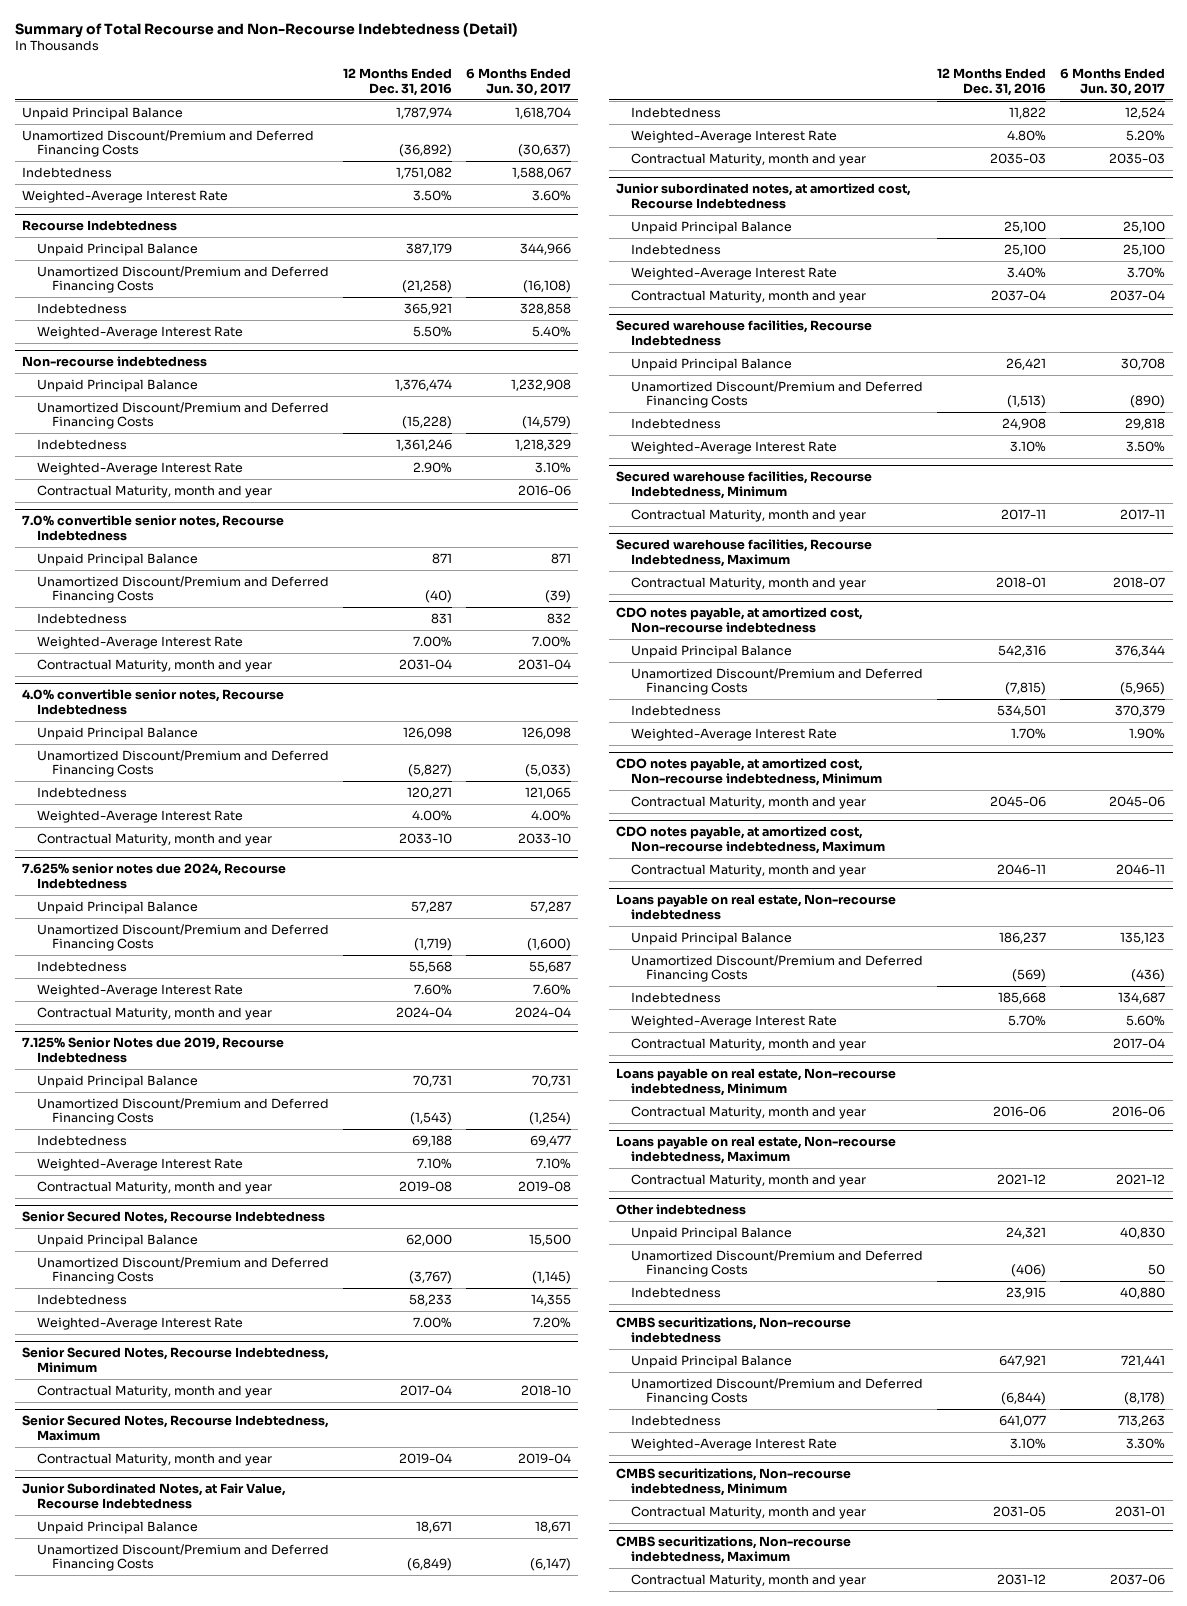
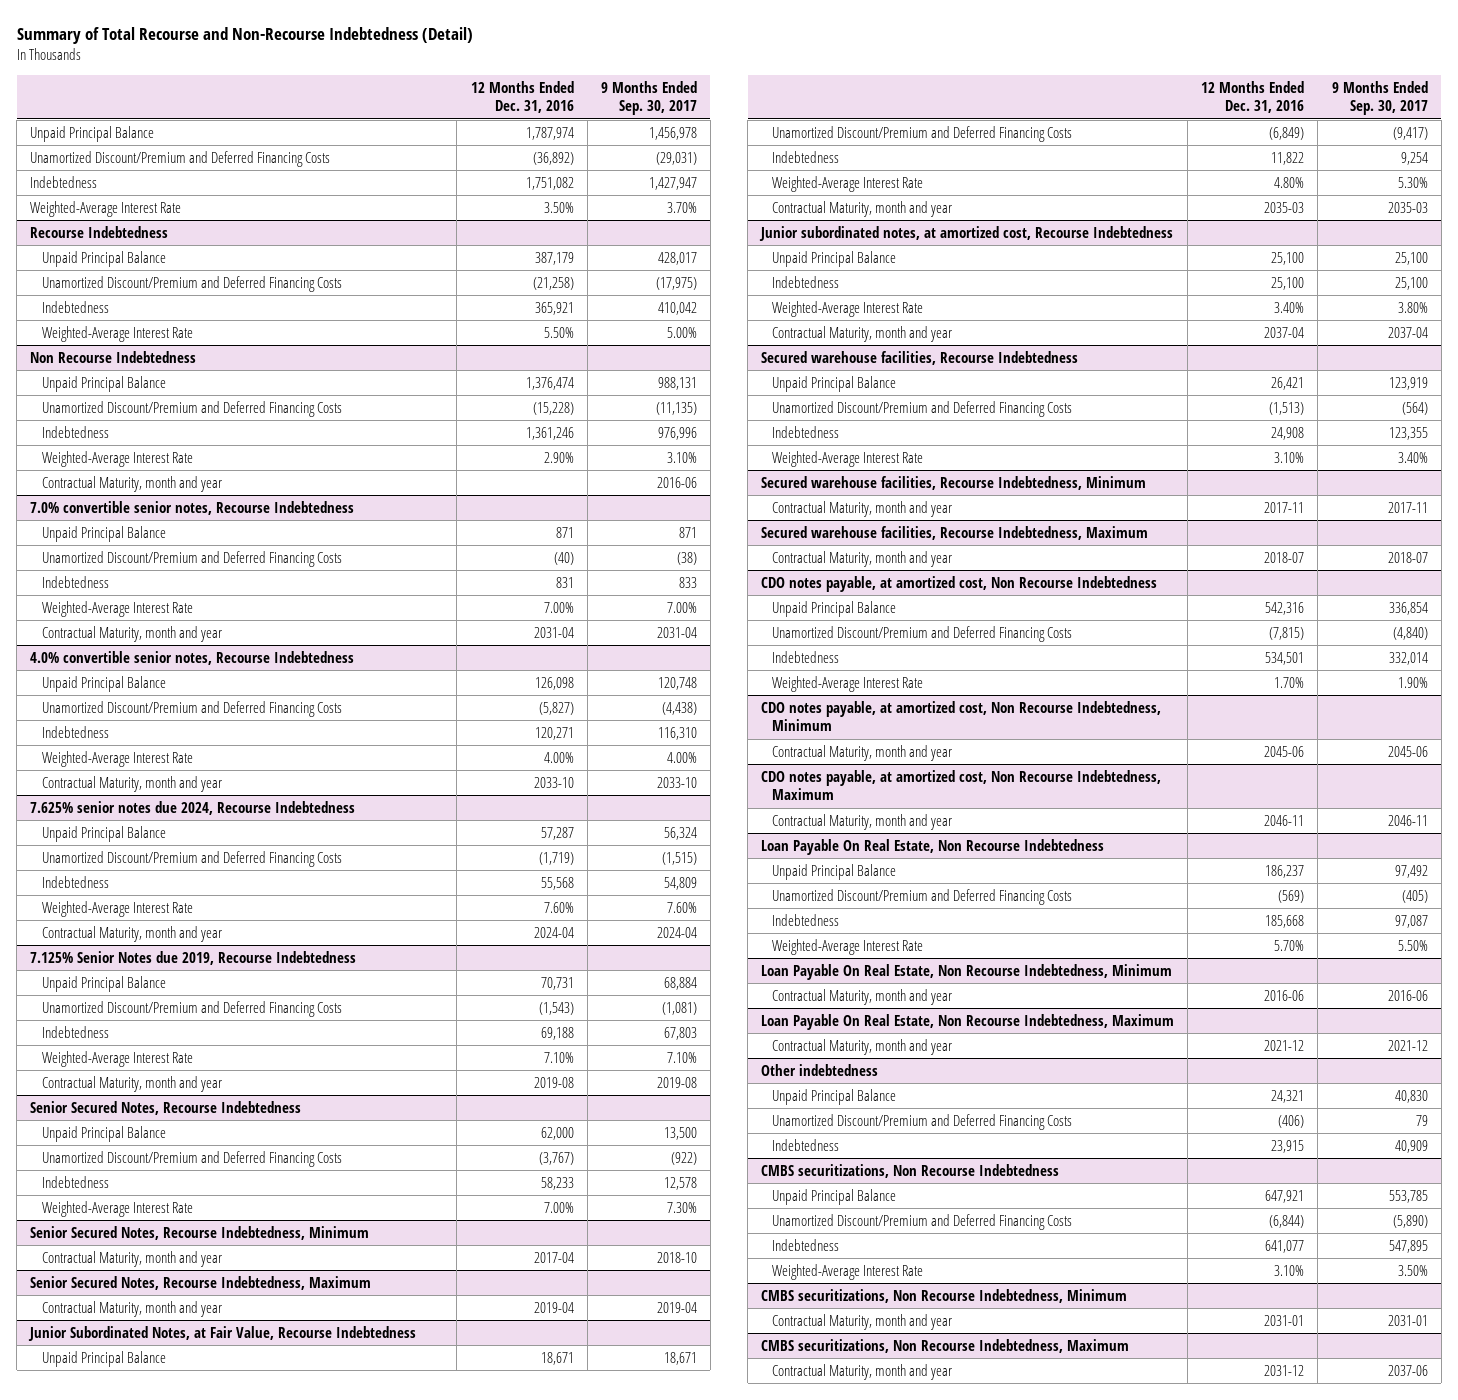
[466,68,572,96] 6 Months Ended Jun. 30, 2017 -> none
none -> [600,80,697,116] 9 Months Ended Sep. 30, 2017
[21,356,207,368] Non-recourse indebtedness -> [30,351,197,364] Non Recourse Indebtedness
[996,576,1047,588] 2018-01 -> [1264,552,1305,564] 2018-07
[615,607,863,633] CDO notes payable, at amortized cost, Non-recourse indebtedness -> [761,576,1158,593] CDO notes payable, at amortized cost, Non Recourse Indebtedness
[615,758,882,786] CDO notes payable, at amortized cost, Non-recourse indebtedness, Minimum -> [761,701,1162,732] CDO notes payable, at amortized cost, Non Recourse Indebtedness, Minimum
[615,826,885,854] CDO notes payable, at amortized cost, Non-recourse indebtedness, Maximum -> [761,770,1162,801] CDO notes payable, at amortized cost, Non Recourse Indebtedness, Maximum
[615,894,896,920] Loans payable on real estate, Non-recourse indebtedness -> [761,839,1105,856] Loan Payable On Real Estate, Non Recourse Indebtedness
[630,1037,866,1051] Contractual Maturity, month and year -> none
[615,1068,896,1096] Loans payable on real estate, Non-recourse indebtedness, Minimum -> [761,964,1173,981] Loan Payable On Real Estate, Non Recourse Indebtedness, Minimum
[615,1136,896,1164] Loans payable on real estate, Non-recourse indebtedness, Maximum -> [761,1014,1175,1031] Loan Payable On Real Estate, Non Recourse Indebtedness, Maximum
[615,1317,851,1343] CMBS securitizations, Non-recourse indebtedness -> [761,1164,1060,1179] CMBS securitizations, Non Recourse Indebtedness
[615,1468,851,1496] CMBS securitizations, Non-recourse indebtedness, Minimum -> [761,1289,1128,1304] CMBS securitizations, Non Recourse Indebtedness, Minimum
[993,1505,1047,1517] 2031-05 -> [1264,1315,1305,1327] 2031-01
[615,1536,851,1564] CMBS securitizations, Non-recourse indebtedness, Maximum -> [761,1339,1130,1354] CMBS securitizations, Non Recourse Indebtedness, Maximum

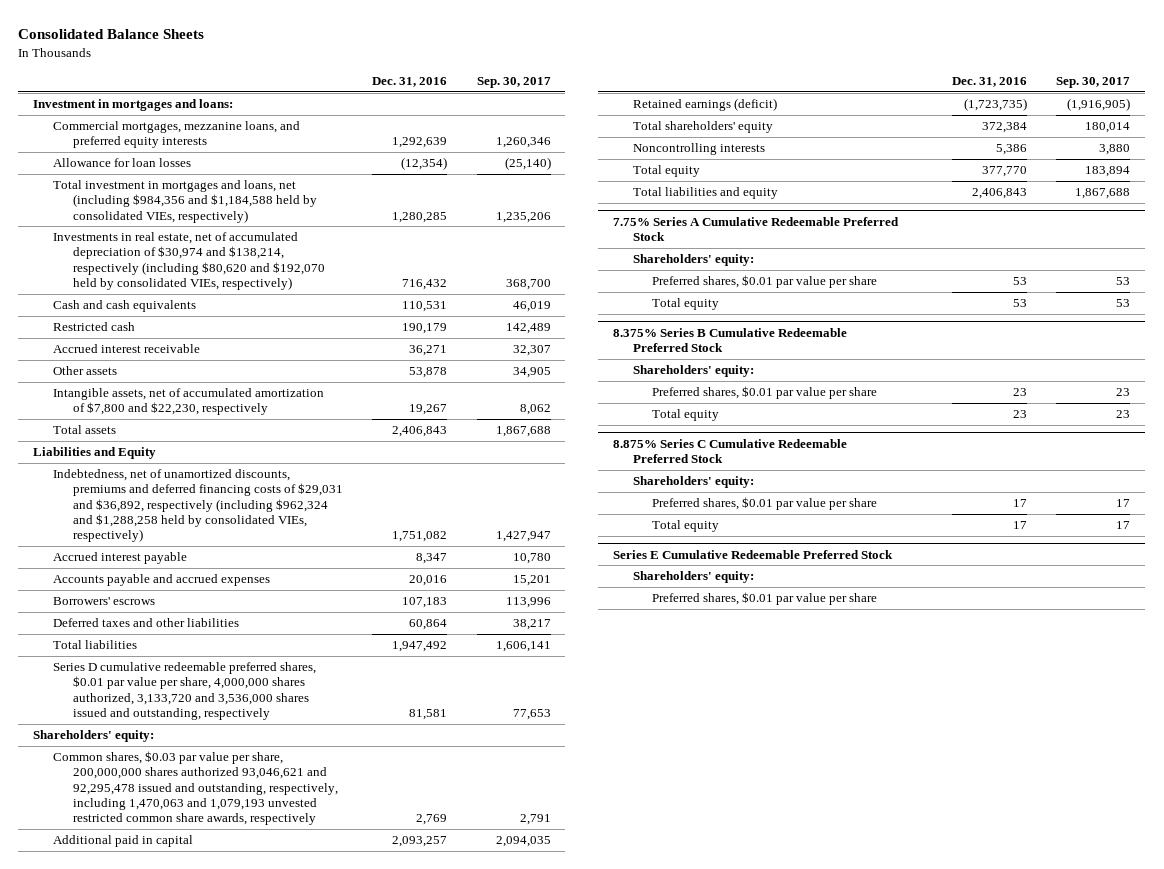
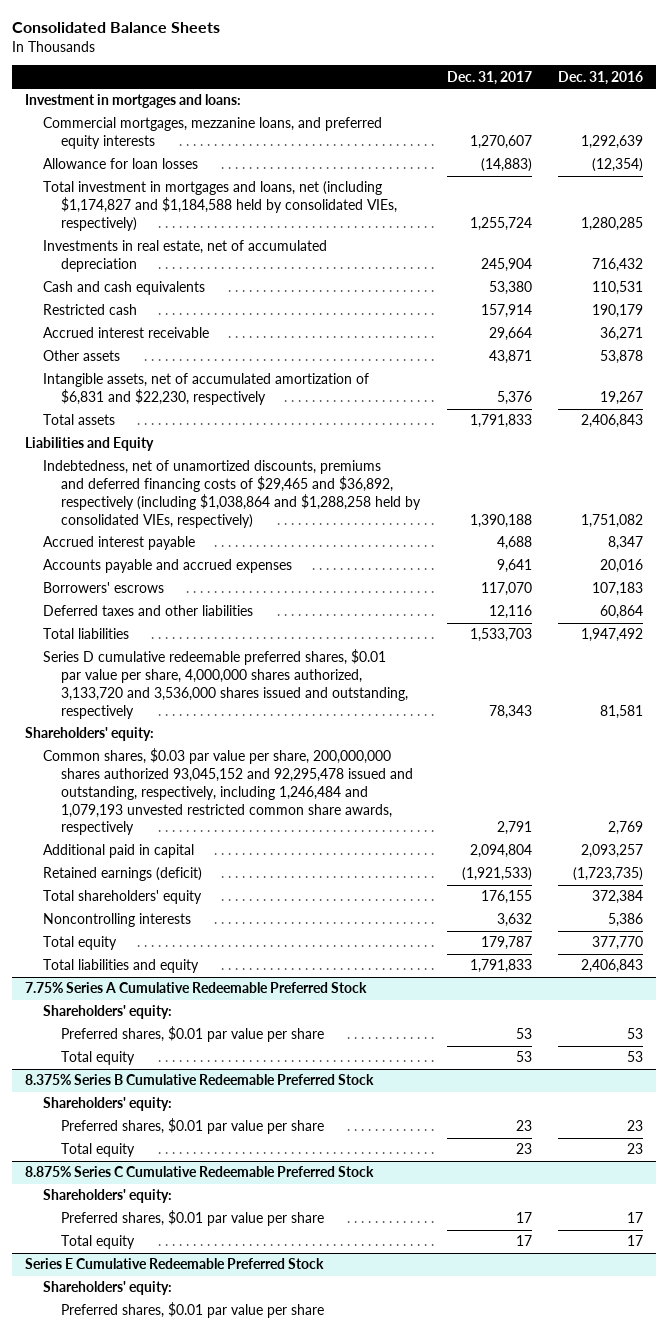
[476,76,551,88] Sep. 30, 2017 -> none
none -> [446,70,532,85] Dec. 31, 2017
[52,180,317,223] Total investment in mortgages and loans, net (including $984,356 and $1,184,588 held by consolidated VIEs, respectively) -> [43,181,398,231] Total investment in mortgages and loans, net (including $1,174,827 and $1,184,588 held by consolidated VIEs, respectively)
[52,232,325,291] Investments in real estate, net of accumulated depreciation of $30,974 and $138,214, respectively (including $80,620 and $192,070 held by consolidated VIEs, respectively) -> [43,240,328,273] Investments in real estate, net of accumulated depreciation
[52,388,324,416] Intangible assets, net of accumulated amortization of $7,800 and $22,230, respectively -> [43,373,370,406] Intangible assets, net of accumulated amortization of $6,831 and $22,230, respectively
[52,469,343,543] Indebtedness, net of unamortized discounts, premiums and deferred financing costs of $29,031 and $36,892, respectively (including $962,324 and $1,288,258 held by consolidated VIEs, respectively) -> [43,460,422,528] Indebtedness, net of unamortized discounts, premiums and deferred financing costs of $29,465 and $36,892, respectively (including $1,038,864 and $1,288,258 held by consolidated VIEs, respectively)
[52,751,338,826] Common shares, $0.03 par value per share, 200,000,000 shares authorized 93,046,621 and 92,295,478 issued and outstanding, respectively, including 1,470,063 and 1,079,193 unvested restricted common share awards, respectively -> [43,748,414,836] Common shares, $0.03 par value per share, 200,000,000 shares authorized 93,045,152 and 92,295,478 issued and outstanding, respectively, including 1,246,484 and 1,079,193 unvested restricted common share awards, respectively

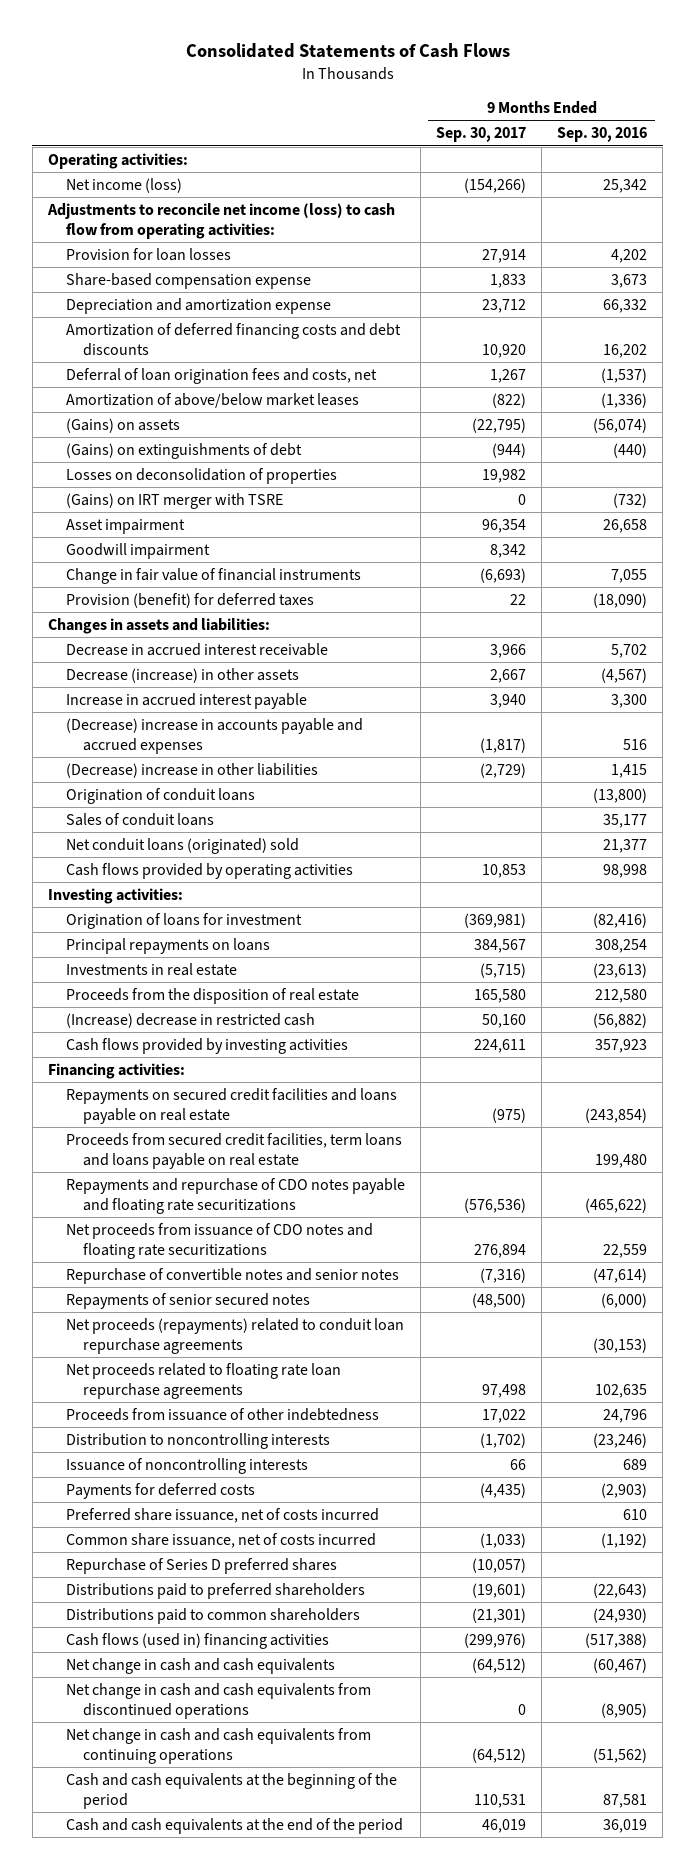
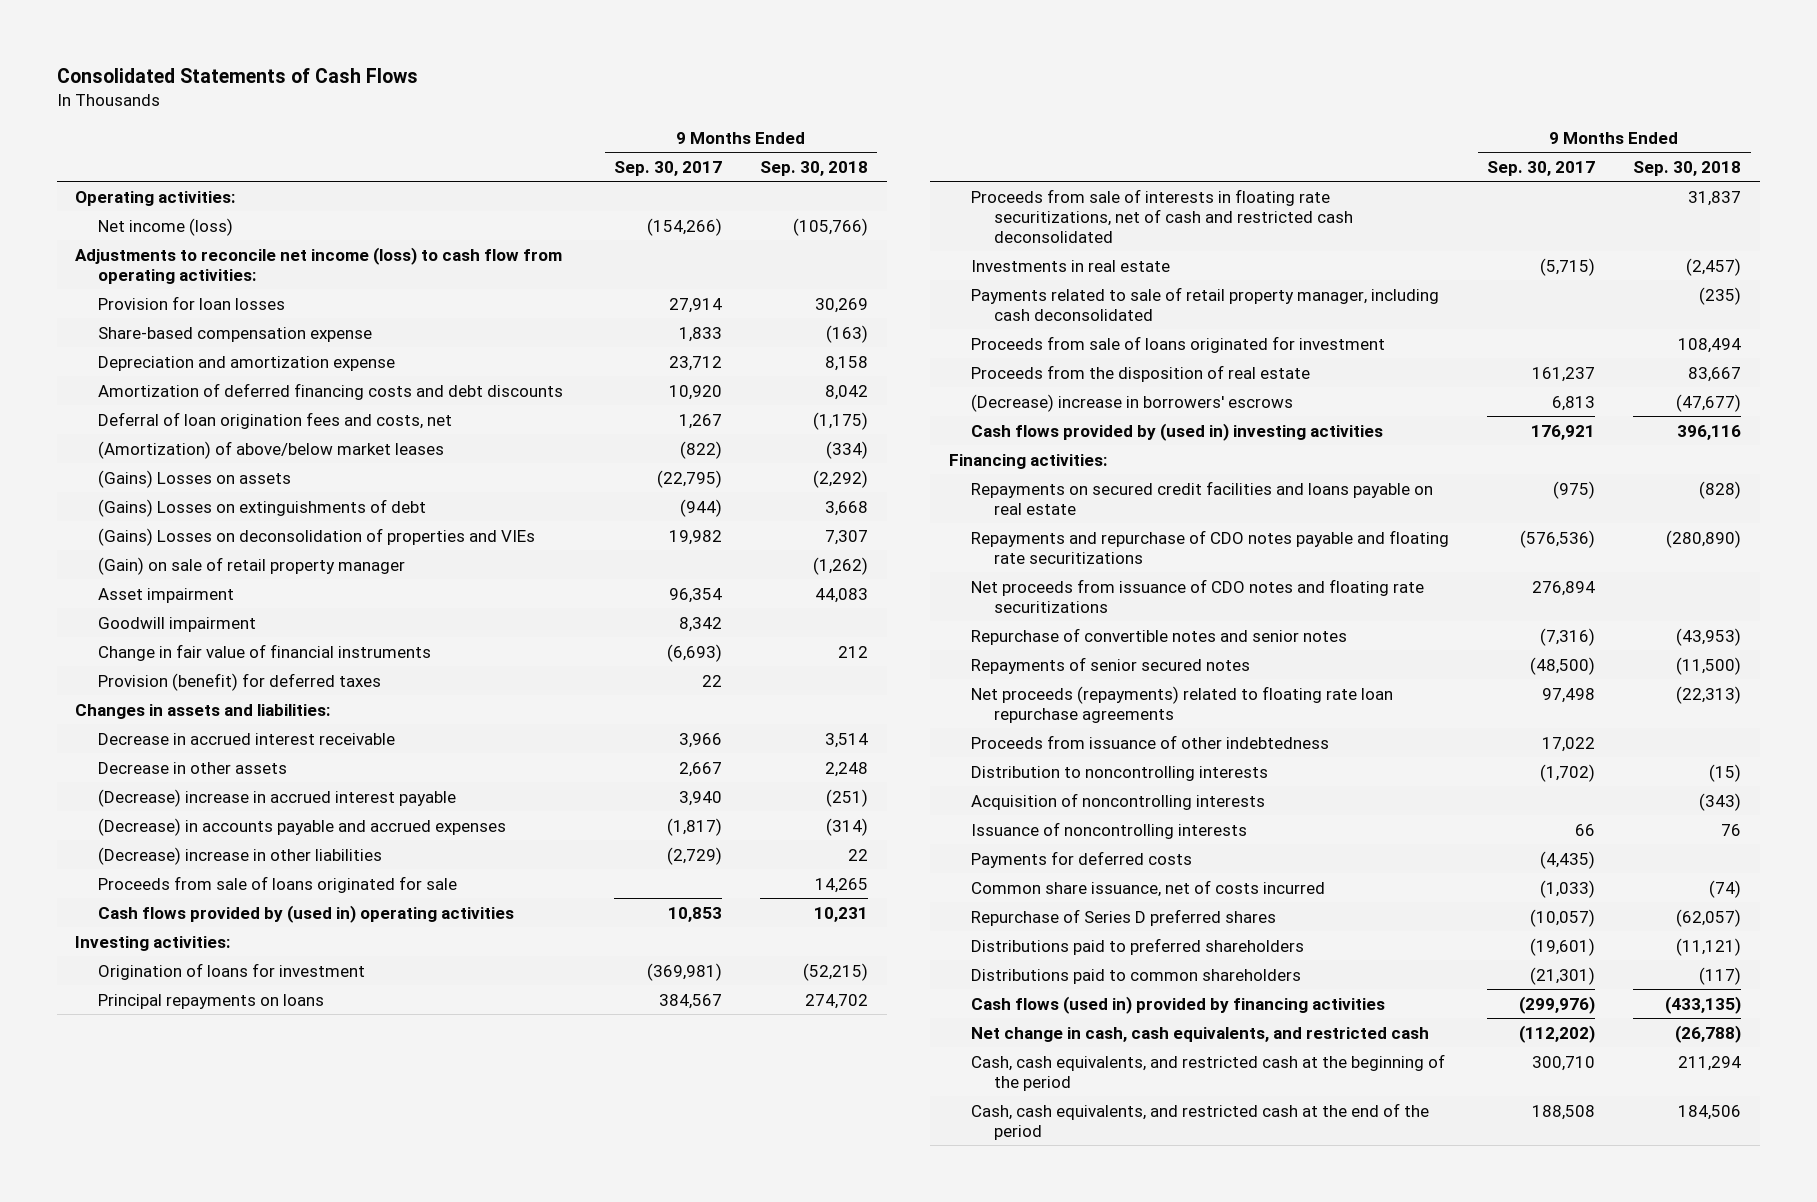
[557,127,648,143] Sep. 30, 2016 -> none
none -> [759,161,868,177] Sep. 30, 2018
[65,492,283,509] (Gains) on IRT merger with TSRE -> none
[65,392,359,408] Amortization of above/below market leases -> [98,440,445,459] (Amortization) of above/below market leases
[65,417,180,433] (Gains) on assets -> [98,469,292,488] (Gains) Losses on assets
[65,442,302,459] (Gains) on extinguishments of debt -> [98,498,427,517] (Gains) Losses on extinguishments of debt
[65,467,337,484] Losses on deconsolidation of properties -> [98,527,536,546] (Gains) Losses on deconsolidation of properties and VIEs
none -> [98,556,406,575] (Gain) on sale of retail property manager
[65,667,299,683] Decrease (increase) in other assets -> [98,761,288,774] Decrease in other assets
[65,692,307,709] Increase in accrued interest payable -> [98,788,457,807] (Decrease) increase in accrued interest payable
[65,717,363,754] (Decrease) increase in accounts payable and accrued expenses -> [98,817,507,836] (Decrease) in accounts payable and accrued expenses
[65,787,255,804] Origination of conduit loans -> none
[65,812,214,826] Sales of conduit loans -> none
[65,837,299,854] Net conduit loans (originated) sold -> none
none -> [98,875,458,893] Proceeds from sale of loans originated for sale
[65,862,353,879] Cash flows provided by operating activities -> [98,904,515,923] Cash flows provided by (used in) operating activities
none -> [971,188,1354,243] Proceeds from sale of interests in floating rate securitizations, net of cash and restricted cash deconsolidated
[65,1012,315,1028] (Increase) decrease in restricted cash -> none
none -> [971,286,1440,321] Payments related to sale of retail property manager, including cash deconsolidated
none -> [971,335,1386,353] Proceeds from sale of loans originated for investment
[473,988,526,1003] 165,580 -> [1532,366,1596,382] 161,237
none -> [971,393,1294,412] (Decrease) increase in borrowers' escrows
[65,1037,348,1054] Cash flows provided by investing activities -> [971,422,1384,441] Cash flows provided by (used in) investing activities
[473,1038,526,1053] 224,611 -> [1531,424,1596,440] 176,921
[65,1132,402,1169] Proceeds from secured credit facilities, term loans and loans payable on real estate -> none
[65,1317,404,1354] Net proceeds (repayments) related to conduit loan repurchase agreements -> none
[65,1362,341,1399] Net proceeds related to floating rate loan repurchase agreements -> [971,685,1394,723] Net proceeds (repayments) related to floating rate loan repurchase agreements
none -> [971,792,1266,810] Acquisition of noncontrolling interests
[65,1507,379,1523] Preferred share issuance, net of costs incurred -> none
[65,1682,371,1719] Net change in cash and cash equivalents from discontinued operations -> none
[65,1727,371,1764] Net change in cash and cash equivalents from continuing operations -> none
[65,1632,329,1649] Cash flows (used in) financing activities -> [971,995,1386,1014] Cash flows (used in) provided by financing activities
[65,1657,335,1674] Net change in cash and cash equivalents -> [971,1026,1430,1042] Net change in cash, cash equivalents, and restricted cash
[471,1657,526,1673] (64,512) -> [1519,1024,1596,1043] (112,202)
[65,1772,397,1809] Cash and cash equivalents at the beginning of the period -> [971,1053,1446,1091] Cash, cash equivalents, and restricted cash at the beginning of the period
[473,1793,526,1808] 110,531 -> [1532,1055,1596,1071] 300,710
[65,1817,403,1834] Cash and cash equivalents at the end of the period -> [971,1102,1430,1140] Cash, cash equivalents, and restricted cash at the end of the period
[481,1818,526,1833] 46,019 -> [1532,1104,1596,1120] 188,508

